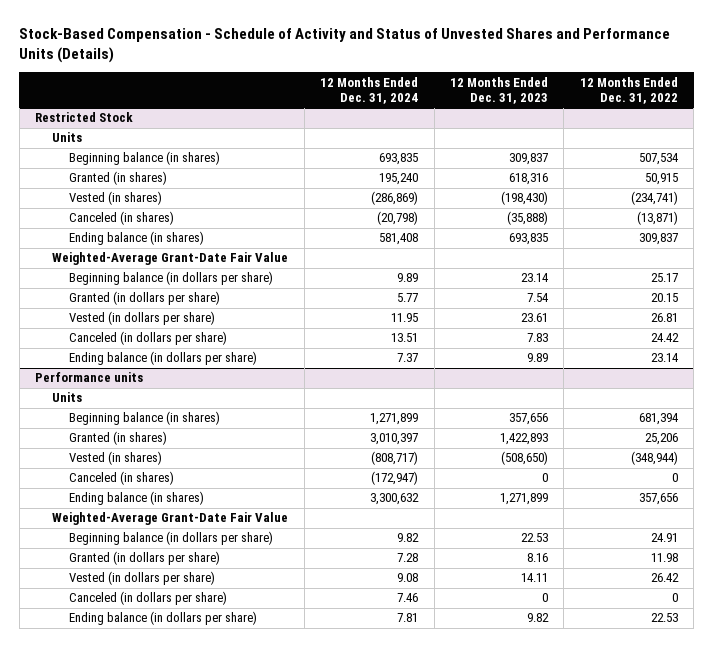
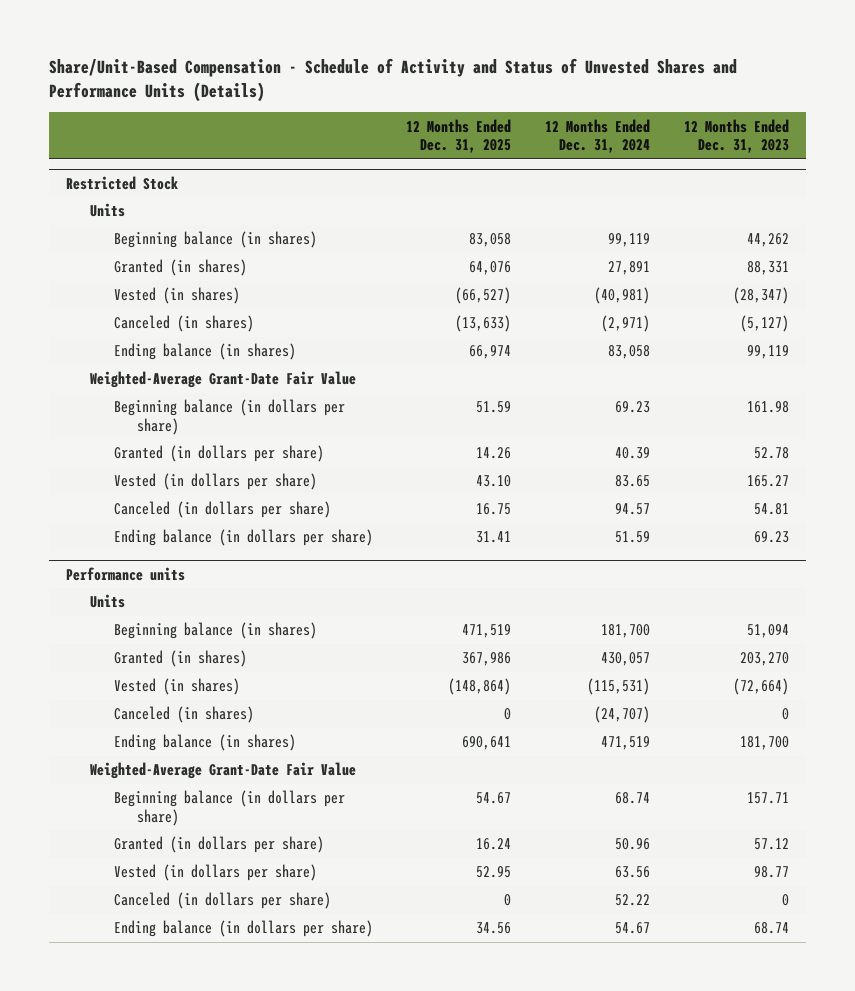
[19,28,671,64] Stock-Based Compensation - Schedule of Activity and Status of Unvested Shares and Performance Units (Details) -> [49,58,738,103] Share/Unit-Based Compensation - Schedule of Activity and Status of Unvested Shares and Performance Units (Details)
[579,76,678,104] 12 Months Ended Dec. 31, 2022 -> none
none -> [406,118,512,153] 12 Months Ended Dec. 31, 2025
[379,153,419,166] 693,835 -> [608,233,651,248] 99,119
[509,153,549,166] 309,837 -> [746,233,789,248] 44,262
[379,173,419,186] 195,240 -> [608,261,651,276] 27,891
[509,173,549,186] 618,316 -> [746,261,789,276] 88,331
[371,191,419,206] (286,869) -> [594,287,651,305] (40,981)
[501,191,549,206] (198,430) -> [732,287,789,305] (28,347)
[377,211,419,226] (20,798) -> [601,315,651,333] (2,971)
[507,211,549,226] (35,888) -> [739,315,789,333] (5,127)
[379,233,419,246] 581,408 -> [608,345,651,360] 83,058
[509,233,549,246] 693,835 -> [746,345,789,360] 99,119
[397,273,419,283] 9.89 -> [615,401,651,414] 69.23
[521,273,550,283] 23.14 -> [746,401,789,414] 161.98
[397,293,419,303] 5.77 -> [615,447,651,460] 40.39
[527,293,550,303] 7.54 -> [753,447,789,460] 52.78
[391,313,419,323] 11.95 -> [615,475,651,488] 83.65
[521,313,549,323] 23.61 -> [746,475,789,488] 165.27
[391,333,419,343] 13.51 -> [615,503,651,516] 94.57
[527,333,549,343] 7.83 -> [753,503,789,516] 54.81
[397,353,419,363] 7.37 -> [615,531,651,544] 51.59
[527,353,549,363] 9.89 -> [753,531,789,544] 69.23
[370,413,419,426] 1,271,899 -> [601,624,651,639] 181,700
[509,413,549,426] 357,656 -> [746,624,789,639] 51,094
[370,433,419,446] 3,010,397 -> [601,652,651,667] 430,057
[500,433,549,446] 1,422,893 -> [739,652,789,667] 203,270
[371,451,419,466] (808,717) -> [587,678,651,696] (115,531)
[501,451,549,466] (508,650) -> [732,678,789,696] (72,664)
[371,471,419,486] (172,947) -> [594,706,651,724] (24,707)
[370,493,420,506] 3,300,632 -> [601,736,651,751] 471,519
[500,493,549,506] 1,271,899 -> [739,736,789,751] 181,700
[397,533,420,543] 9.82 -> [615,792,651,805] 68.74
[521,533,549,543] 22.53 -> [746,792,789,805] 157.71
[397,553,419,563] 7.28 -> [615,838,651,851] 50.96
[527,553,549,563] 8.16 -> [753,838,789,851] 57.12
[397,573,419,583] 9.08 -> [615,866,651,879] 63.56
[521,573,549,583] 14.11 -> [753,866,789,879] 98.77
[397,593,419,603] 7.46 -> [615,894,651,907] 52.22
[397,613,419,623] 7.81 -> [615,922,651,935] 54.67
[527,613,550,623] 9.82 -> [753,922,789,935] 68.74

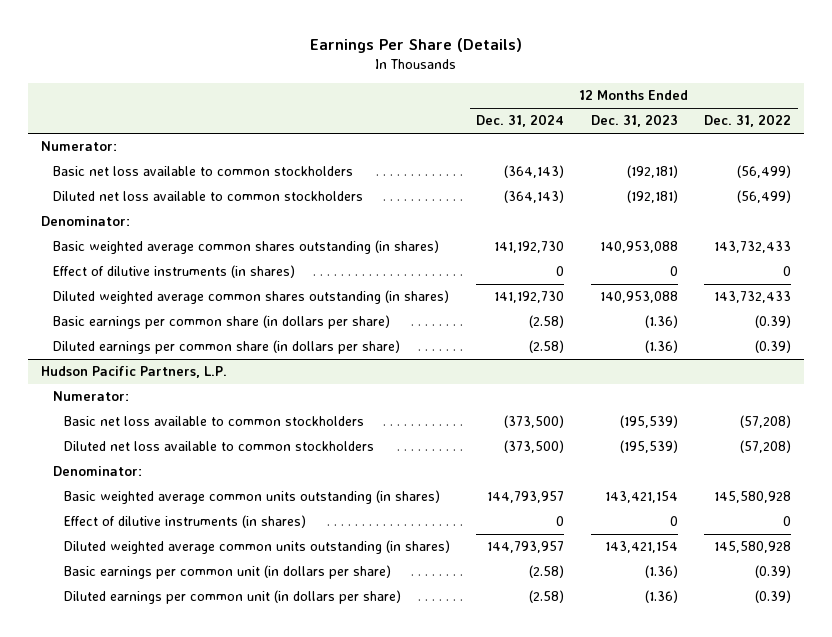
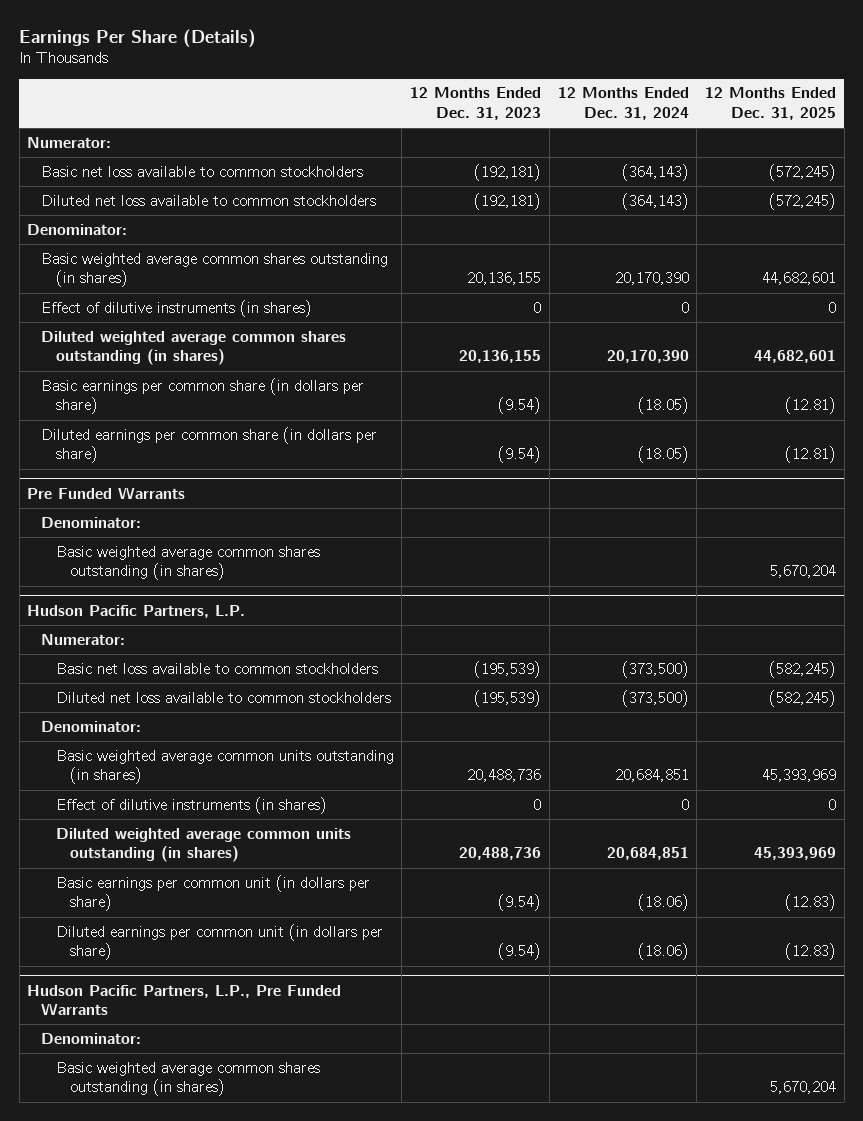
[704,114,792,128] Dec. 31, 2022 -> none
none -> [705,87,837,121] 12 Months Ended Dec. 31, 2025
[494,241,565,254] 141,192,730 -> [614,272,689,286] 20,170,390
[599,241,678,254] 140,953,088 -> [467,272,542,286] 20,136,155
[494,291,565,304] 141,192,730 -> [606,350,689,364] 20,170,390
[599,291,678,304] 140,953,088 -> [459,350,542,364] 20,136,155
[529,315,565,329] (2.58) -> [637,397,689,415] (18.05)
[644,315,678,329] (1.36) -> [498,397,542,415] (9.54)
[529,340,565,354] (2.58) -> [637,446,689,464] (18.05)
[644,340,678,354] (1.36) -> [498,446,542,464] (9.54)
none -> [27,486,186,499] Pre Funded Warrants
none -> [41,516,142,528] Denominator:
none -> [55,545,320,581] Basic weighted average common shares outstanding (in shares)
[487,491,565,504] 144,793,957 -> [614,769,689,783] 20,684,851
[604,491,678,504] 143,421,154 -> [467,769,542,783] 20,488,736
[487,541,565,554] 144,793,957 -> [606,847,689,861] 20,684,851
[604,541,678,554] 143,421,154 -> [459,847,542,861] 20,488,736
[529,565,565,579] (2.58) -> [637,894,689,912] (18.06)
[644,565,678,579] (1.36) -> [498,894,542,912] (9.54)
[529,590,565,604] (2.58) -> [637,943,689,961] (18.06)
[644,590,678,604] (1.36) -> [498,943,542,961] (9.54)
none -> [27,984,342,1016] Hudson Pacific Partners, L.P., Pre Funded Warrants
none -> [41,1032,142,1044] Denominator:
none -> [55,1061,320,1097] Basic weighted average common shares outstanding (in shares)

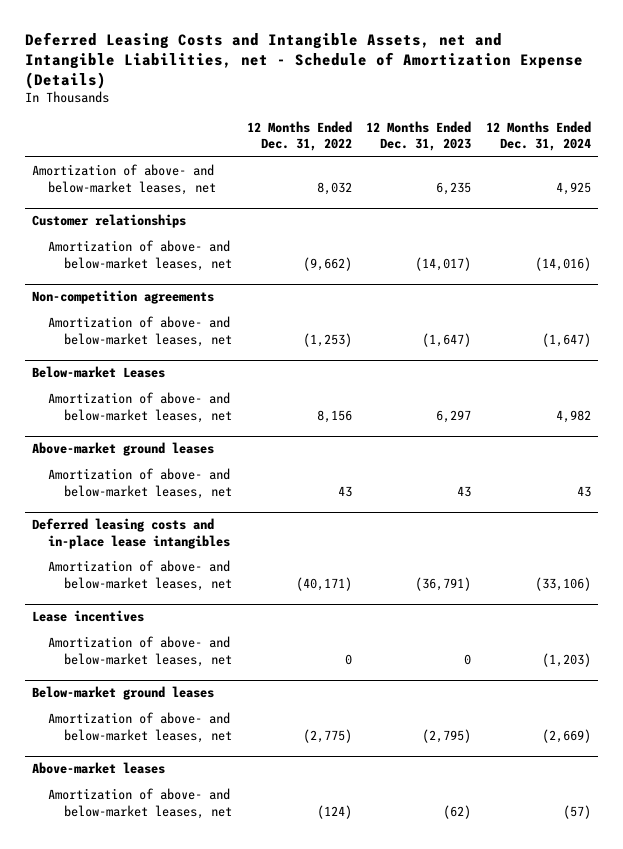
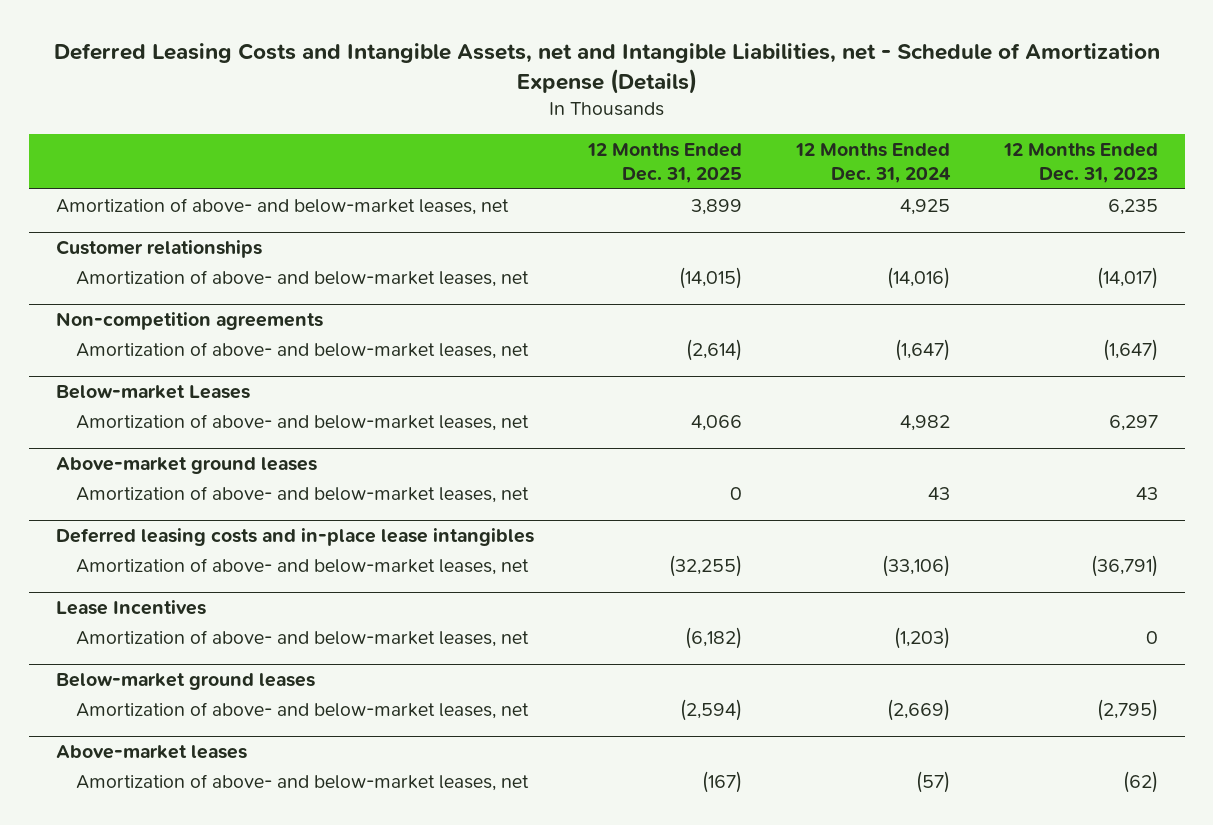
[246,121,352,152] 12 Months Ended Dec. 31, 2022 -> none
none -> [586,143,742,184] 12 Months Ended Dec. 31, 2025
[31,610,144,623] Lease incentives -> [55,599,206,615] Lease Incentives

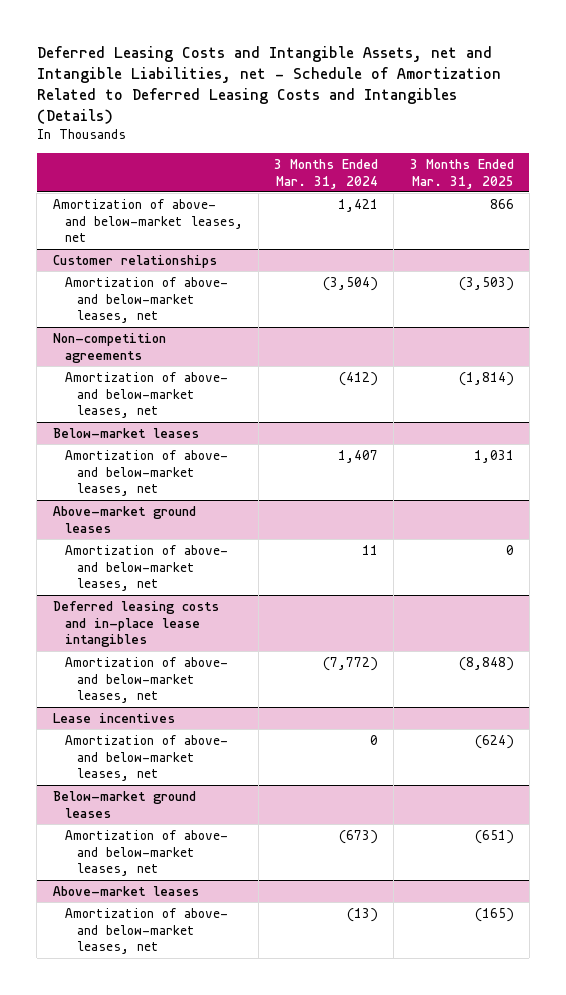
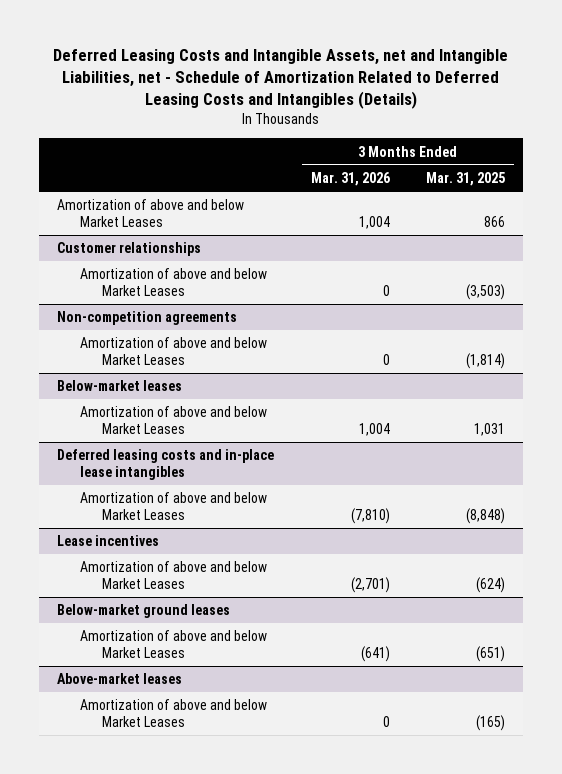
[274,158,379,189] 3 Months Ended Mar. 31, 2024 -> none
none -> [310,171,390,186] Mar. 31, 2026
[52,198,243,243] Amortization of above- and below-market leases, net -> [57,199,245,227] Amortization of above and below Market Leases
[64,276,228,324] Amortization of above- and below-market leases, net -> [79,268,267,296] Amortization of above and below Market Leases
[64,371,228,419] Amortization of above- and below-market leases, net -> [79,337,267,365] Amortization of above and below Market Leases
[52,505,196,533] Above-market ground leases -> none
[64,544,228,592] Amortization of above- and below-market leases, net -> none
[64,449,228,497] Amortization of above- and below-market leases, net -> [79,406,267,434] Amortization of above and below Market Leases
[64,656,228,704] Amortization of above- and below-market leases, net -> [79,492,267,520] Amortization of above and below Market Leases
[64,734,228,782] Amortization of above- and below-market leases, net -> [79,561,267,589] Amortization of above and below Market Leases
[64,829,228,877] Amortization of above- and below-market leases, net -> [79,630,267,658] Amortization of above and below Market Leases
[64,907,228,955] Amortization of above- and below-market leases, net -> [79,699,267,727] Amortization of above and below Market Leases

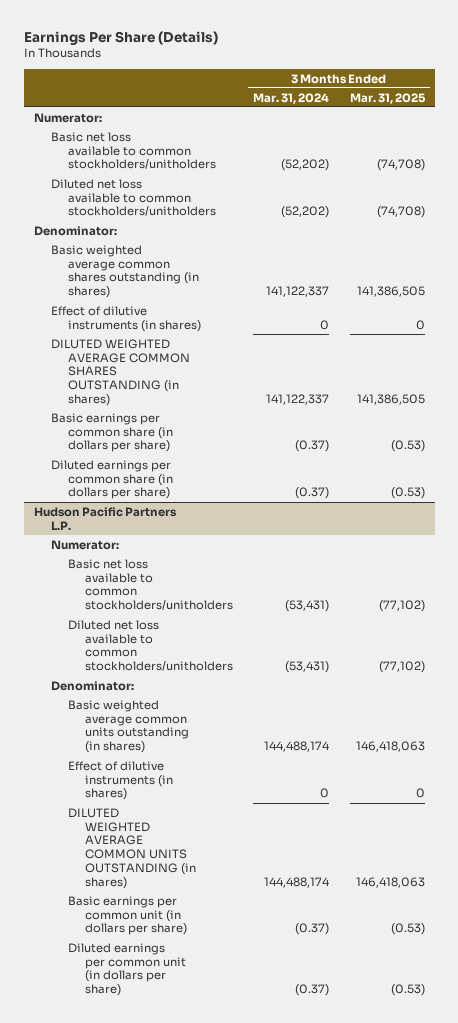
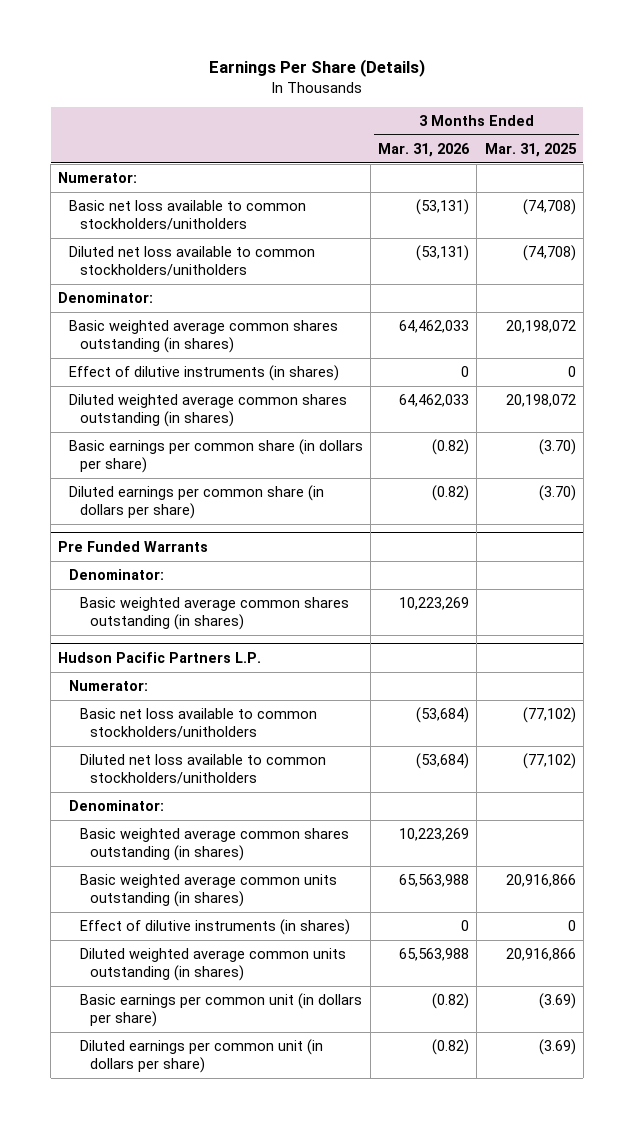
[253,92,330,104] Mar. 31, 2024 -> none
none -> [378,142,471,157] Mar. 31, 2026
[356,286,425,298] 141,386,505 -> [505,320,576,334] 20,198,072
[50,338,190,407] DILUTED WEIGHTED AVERAGE COMMON SHARES OUTSTANDING (in shares) -> [68,394,347,427] Diluted weighted average common shares outstanding (in shares)
[356,394,425,406] 141,386,505 -> [505,394,576,408] 20,198,072
[390,440,425,453] (0.53) -> [538,439,576,456] (3.70)
[390,487,425,500] (0.53) -> [538,485,576,502] (3.70)
none -> [58,540,209,552] Pre Funded Warrants
none -> [68,569,164,581] Denominator:
none -> [79,597,349,630] Basic weighted average common shares outstanding (in shares)
none -> [79,828,349,861] Basic weighted average common shares outstanding (in shares)
[355,741,425,753] 146,418,063 -> [505,874,576,888] 20,916,866
[67,807,196,889] DILUTED WEIGHTED AVERAGE COMMON UNITS OUTSTANDING (in shares) -> [79,948,346,981] Diluted weighted average common units outstanding (in shares)
[355,876,425,888] 146,418,063 -> [505,948,576,962] 20,916,866
[390,923,425,936] (0.53) -> [538,993,576,1010] (3.69)
[390,984,425,997] (0.53) -> [538,1039,576,1056] (3.69)

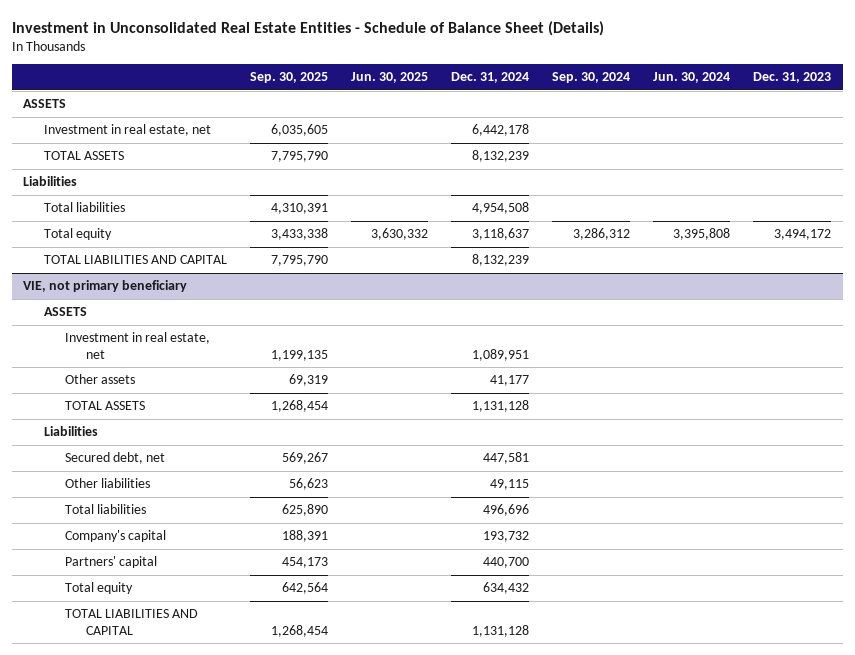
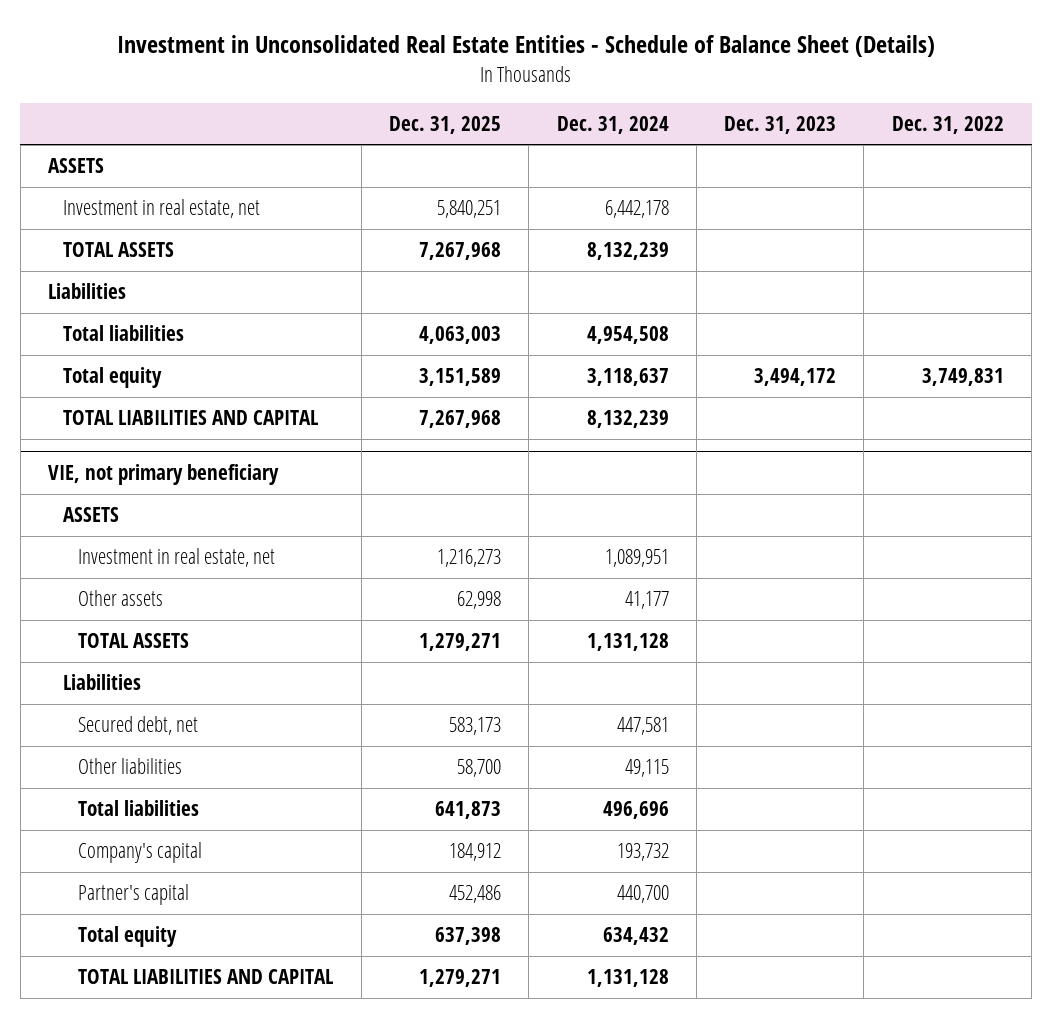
[250,72,329,84] Sep. 30, 2025 -> none
[351,72,429,84] Jun. 30, 2025 -> none
[552,72,631,84] Sep. 30, 2024 -> none
[653,72,731,84] Jun. 30, 2024 -> none
none -> [388,115,501,134] Dec. 31, 2025
none -> [891,115,1004,134] Dec. 31, 2022
[64,556,157,569] Partners' capital -> [78,884,190,906] Partner's capital

